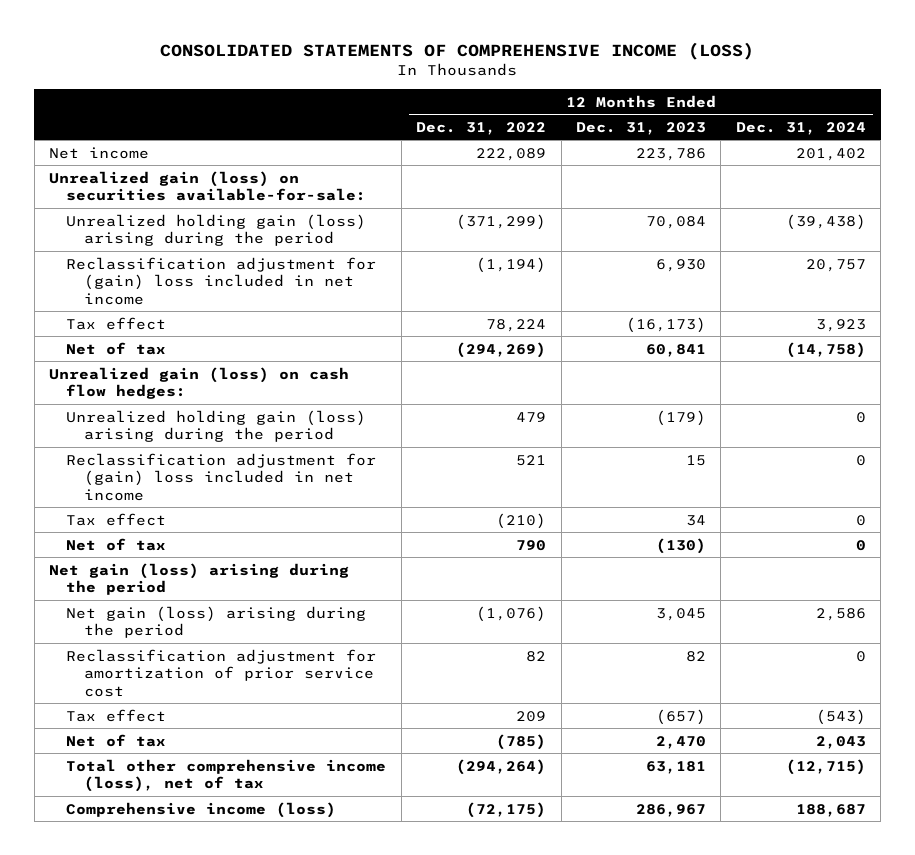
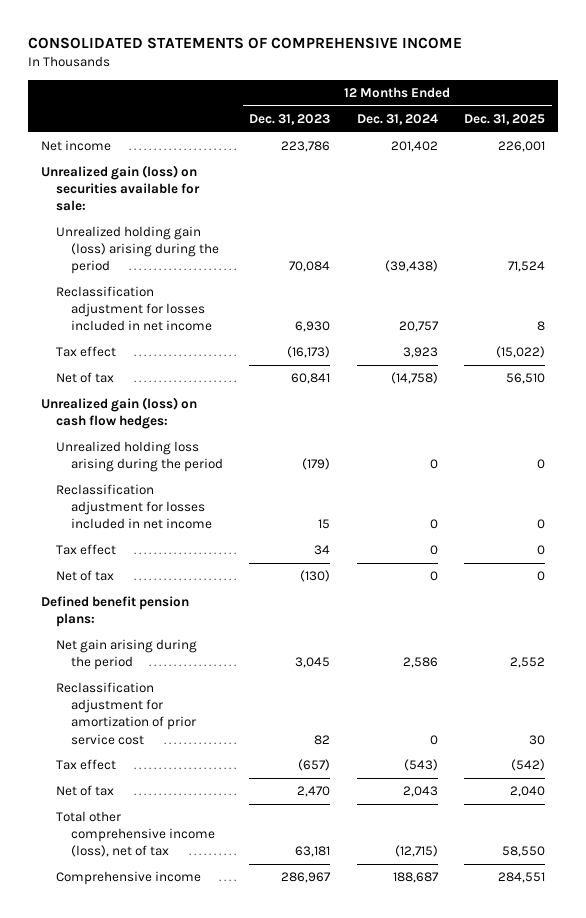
[160,41,755,60] CONSOLIDATED STATEMENTS OF COMPREHENSIVE INCOME (LOSS) -> [27,37,462,50] CONSOLIDATED STATEMENTS OF COMPREHENSIVE INCOME
[416,121,547,135] Dec. 31, 2022 -> none
none -> [464,113,546,125] Dec. 31, 2025
[48,170,367,202] Unrealized gain (loss) on securities available-for-sale: -> [40,165,200,212] Unrealized gain (loss) on securities available for sale:
[66,256,377,305] Reclassification adjustment for (gain) loss included in net income -> [55,286,212,332] Reclassification adjustment for losses included in net income
[66,409,367,443] Unrealized holding gain (loss) arising during the period -> [55,441,223,473] Unrealized holding loss arising during the period
[66,452,377,501] Reclassification adjustment for (gain) loss included in net income -> [55,484,212,530] Reclassification adjustment for losses included in net income
[48,562,349,596] Net gain (loss) arising during the period -> [40,596,189,628] Defined benefit pension plans:
[66,605,367,639] Net gain (loss) arising during the period -> [55,639,197,671] Net gain arising during the period
[66,801,337,818] Comprehensive income (loss) -> [55,871,201,886] Comprehensive income

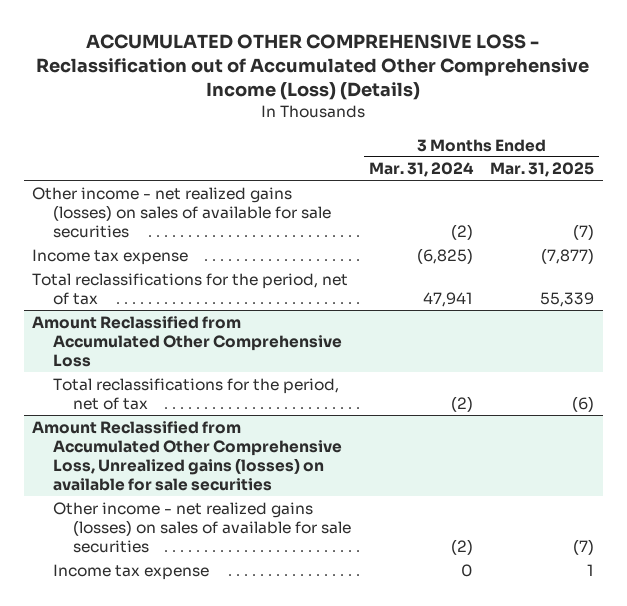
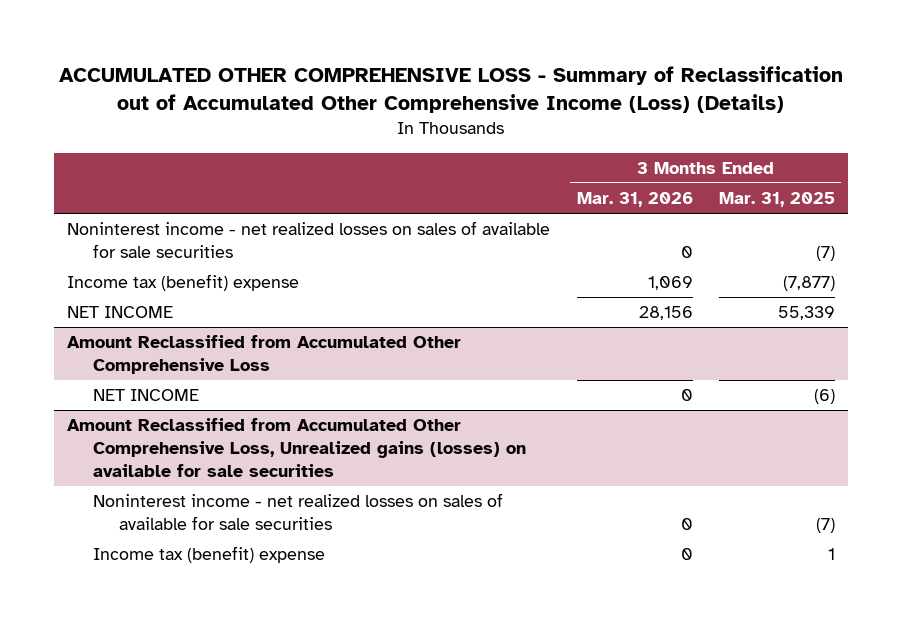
[36,33,590,101] ACCUMULATED OTHER COMPREHENSIVE LOSS - Reclassification out of Accumulated Other Comprehensive Income (Loss) (Details) -> [59,66,844,114] ACCUMULATED OTHER COMPREHENSIVE LOSS - Summary of Reclassification out of Accumulated Other Comprehensive Income (Loss) (Details)
[368,162,474,178] Mar. 31, 2024 -> none
none -> [576,192,693,208] Mar. 31, 2026
[32,186,331,238] Other income - net realized gains (losses) on sales of available for sale securities -> [67,221,551,259] Noninterest income - net realized losses on sales of available for sale securities
[32,248,189,265] Income tax expense -> [67,274,300,292] Income tax (benefit) expense
[32,272,349,305] Total reclassifications for the period, net of tax -> [67,306,174,319] NET INCOME
[52,377,339,410] Total reclassifications for the period, net of tax -> [93,389,200,402] NET INCOME
[52,501,352,553] Other income - net realized gains (losses) on sales of available for sale securities -> [93,493,504,531] Noninterest income - net realized losses on sales of available for sale securities
[52,563,209,580] Income tax expense -> [93,546,326,564] Income tax (benefit) expense

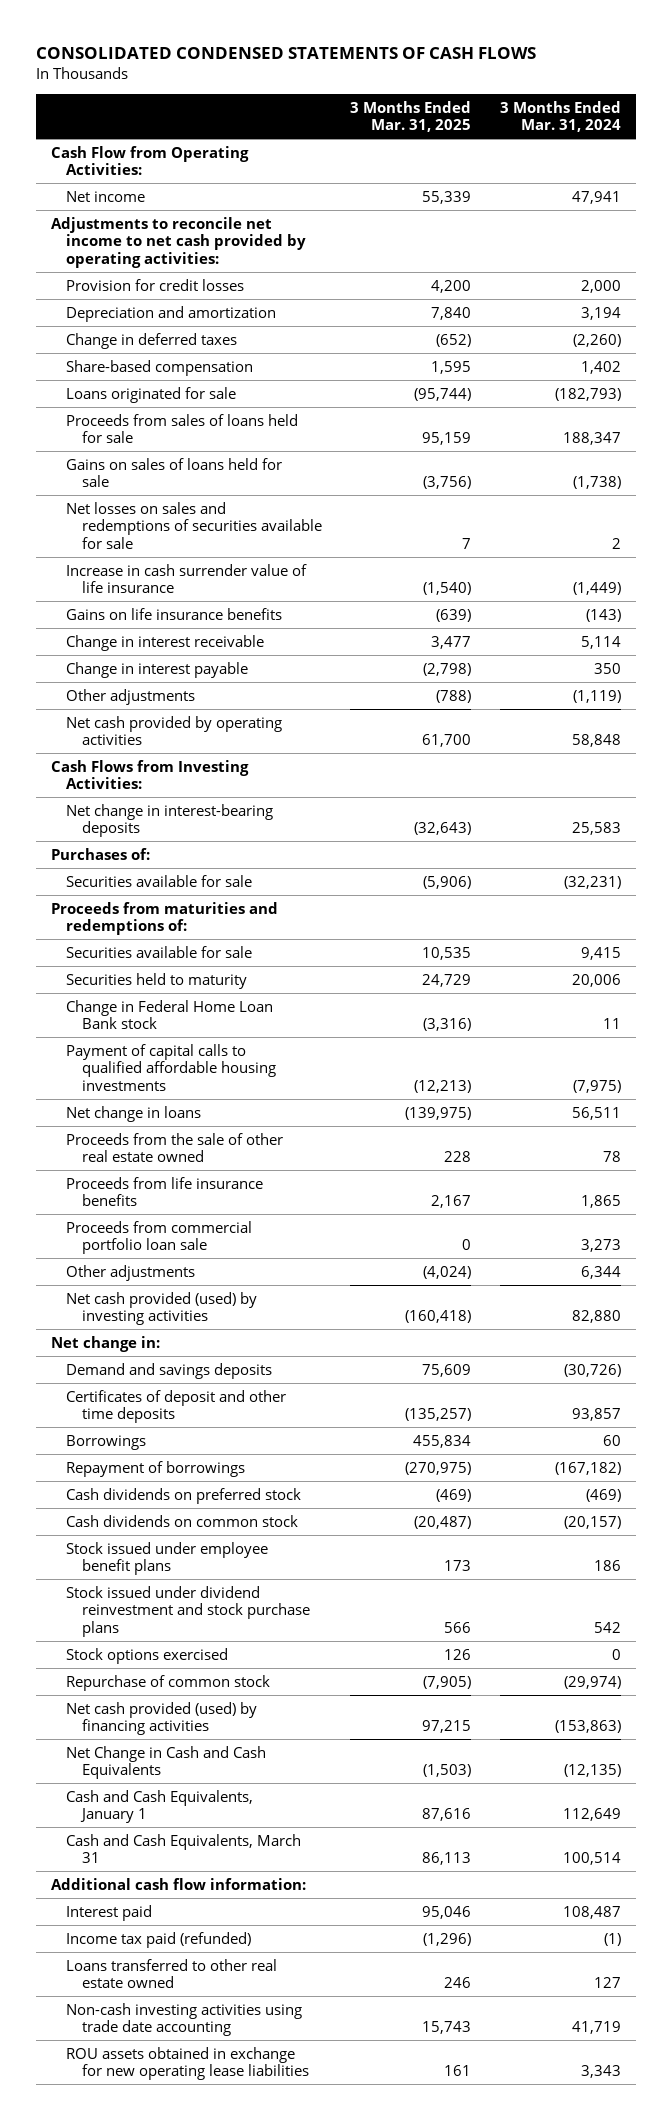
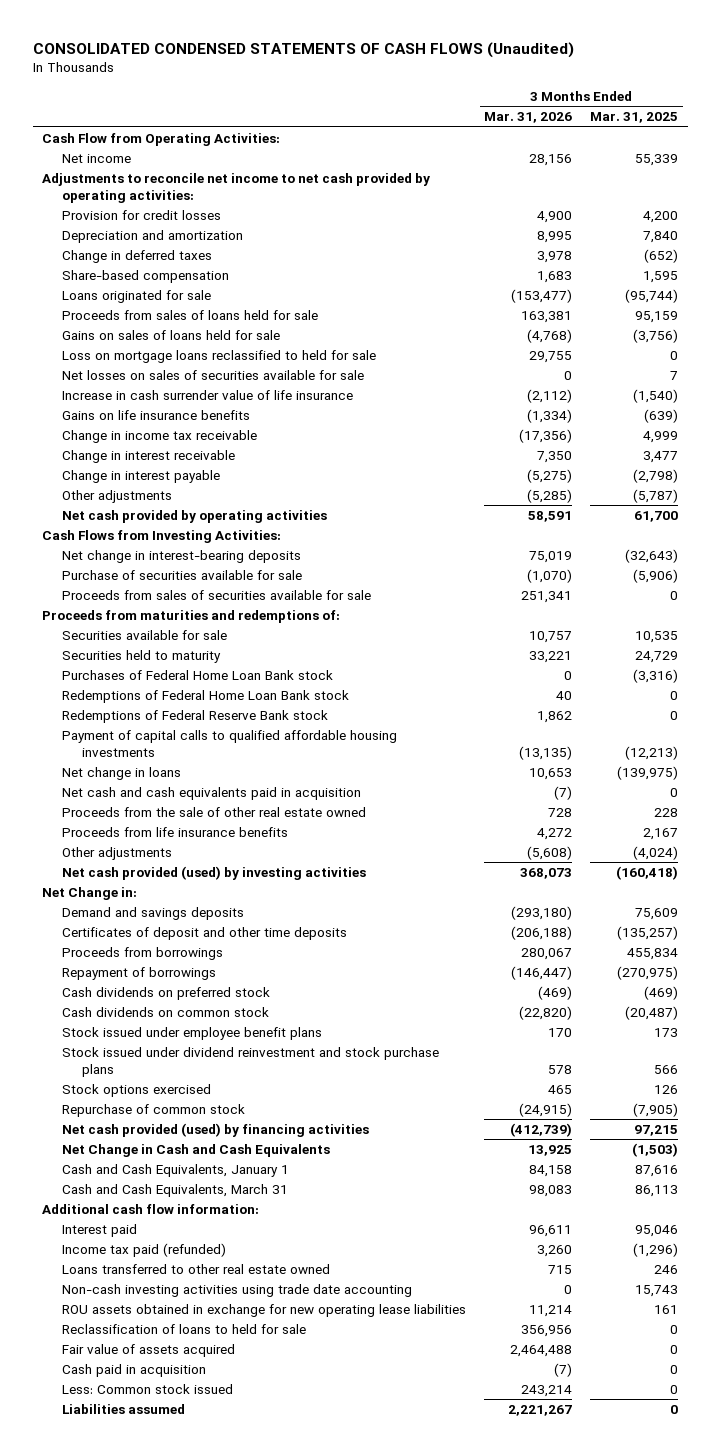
[36,47,537,60] CONSOLIDATED CONDENSED STATEMENTS OF CASH FLOWS -> [32,41,574,58] CONSOLIDATED CONDENSED STATEMENTS OF CASH FLOWS (Unaudited)
[500,100,622,133] 3 Months Ended Mar. 31, 2024 -> none
none -> [484,112,573,124] Mar. 31, 2026
none -> [61,350,376,364] Loss on mortgage loans reclassified to held for sale
[66,501,322,550] Net losses on sales and redemptions of securities available for sale -> [61,370,364,381] Net losses on sales of securities available for sale
none -> [61,430,257,444] Change in income tax receivable
[436,689,472,703] (788) -> [633,489,679,504] (5,787)
[50,847,150,860] Purchases of: -> none
[66,874,253,887] Securities available for sale -> [61,570,302,581] Purchase of securities available for sale
none -> [61,590,371,601] Proceeds from sales of securities available for sale
[66,999,274,1030] Change in Federal Home Loan Bank stock -> [61,670,333,681] Purchases of Federal Home Loan Bank stock
none -> [61,690,349,704] Redemptions of Federal Home Loan Bank stock
none -> [61,710,328,724] Redemptions of Federal Reserve Bank stock
none -> [61,787,361,801] Net cash and cash equivalents paid in acquisition
[66,1220,253,1255] Proceeds from commercial portfolio loan sale -> none
[50,1335,160,1352] Net change in: -> [41,887,137,901] Net Change in:
[66,1434,147,1450] Borrowings -> [61,947,223,961] Proceeds from borrowings
none -> [61,1324,306,1335] Reclassification of loans to held for sale
none -> [61,1344,235,1358] Fair value of assets acquired
none -> [61,1364,206,1378] Cash paid in acquisition
none -> [61,1384,233,1395] Less: Common stock issued
none -> [61,1404,185,1415] Liabilities assumed

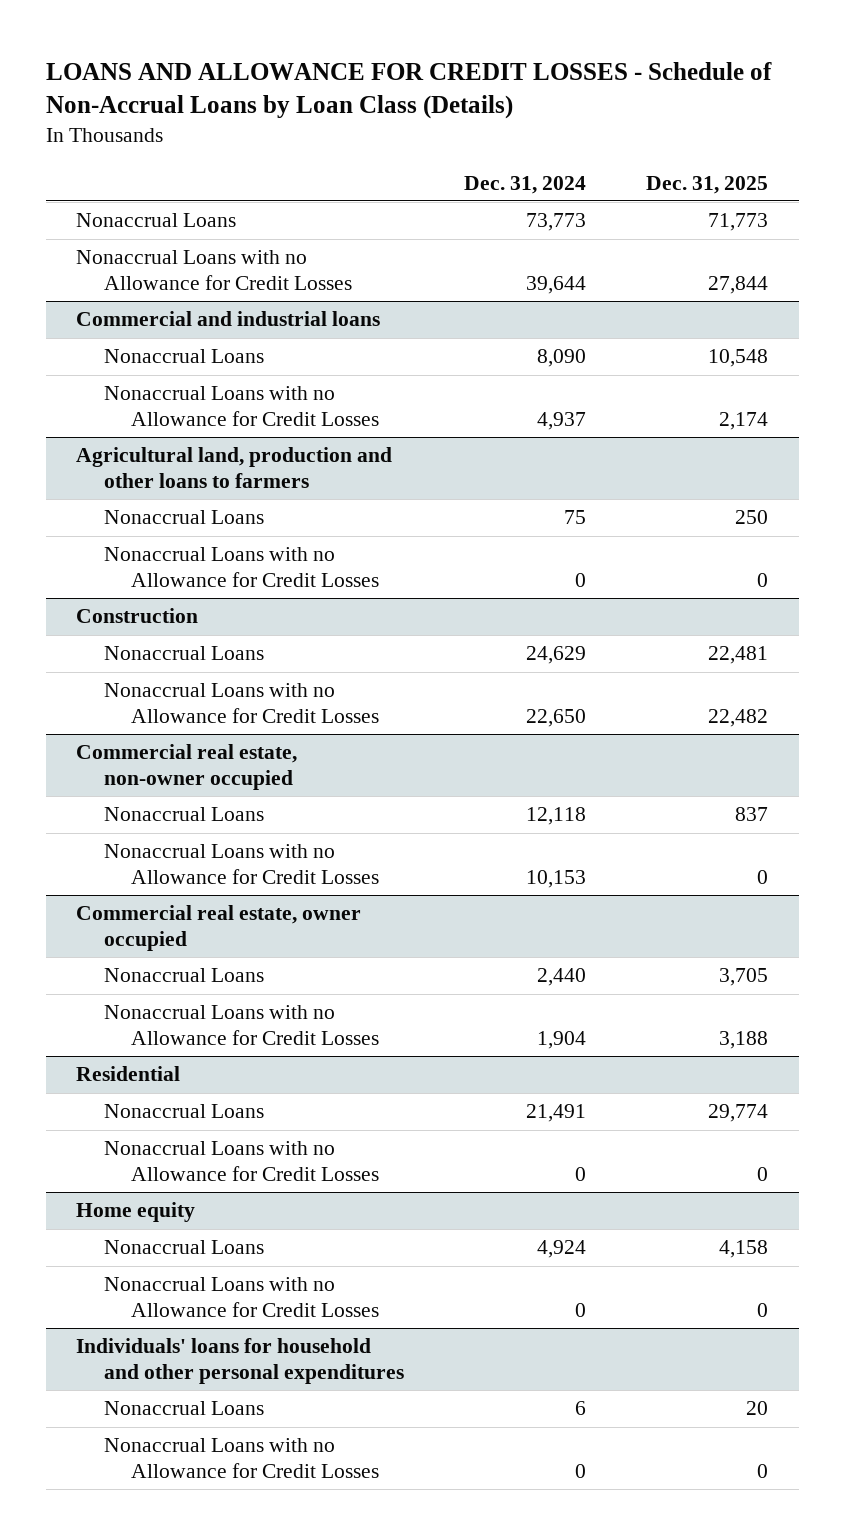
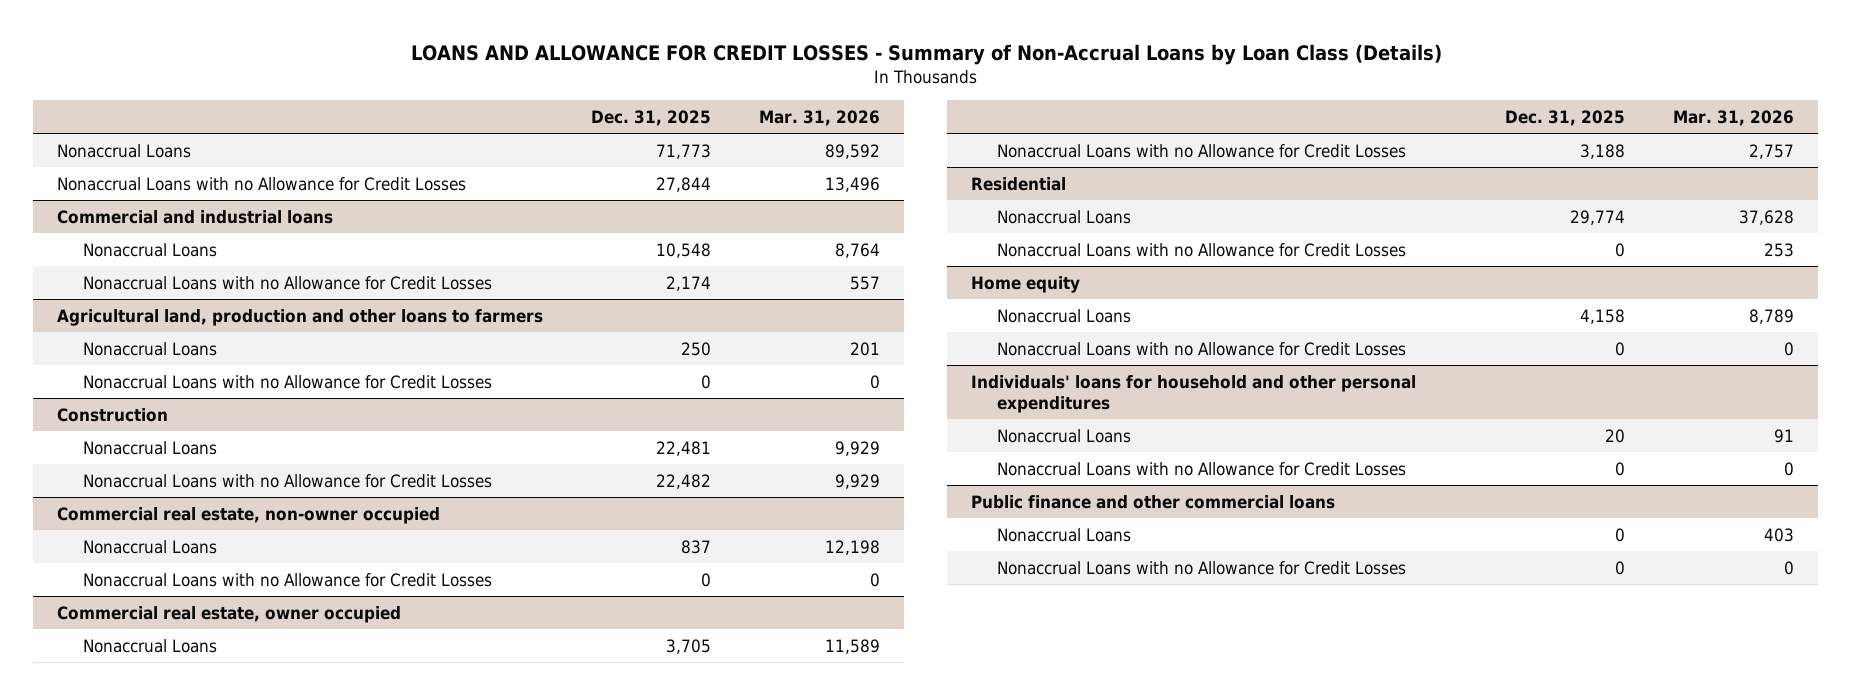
[45,61,772,120] LOANS AND ALLOWANCE FOR CREDIT LOSSES - Schedule of Non-Accrual Loans by Loan Class (Details) -> [410,43,1442,65] LOANS AND ALLOWANCE FOR CREDIT LOSSES - Summary of Non-Accrual Loans by Loan Class (Details)
[464,175,587,194] Dec. 31, 2024 -> none
none -> [759,109,881,126] Mar. 31, 2026
none -> [971,494,1336,509] Public finance and other commercial loans
none -> [997,527,1132,542] Nonaccrual Loans
none -> [997,560,1407,575] Nonaccrual Loans with no Allowance for Credit Losses

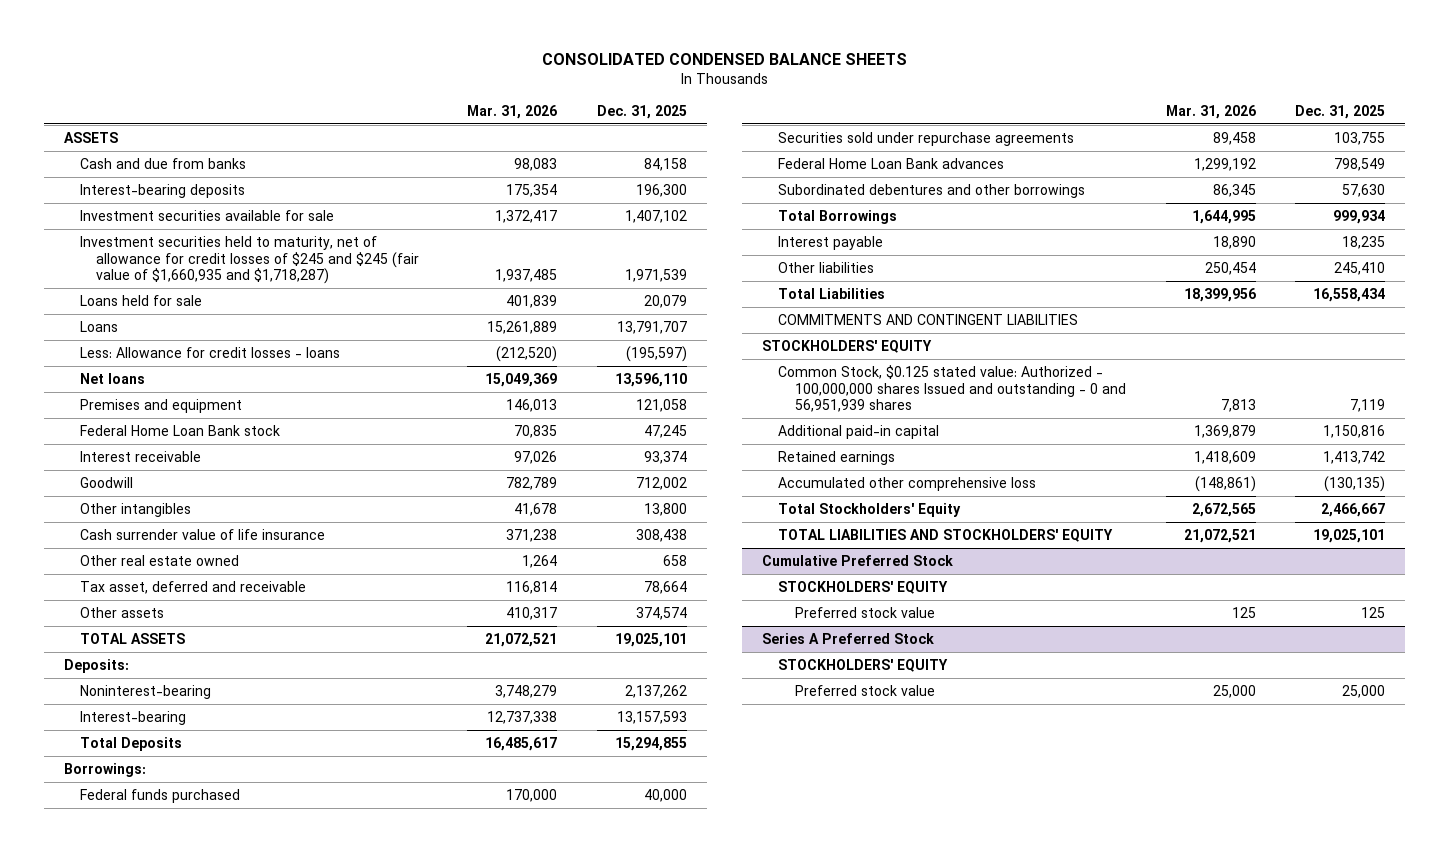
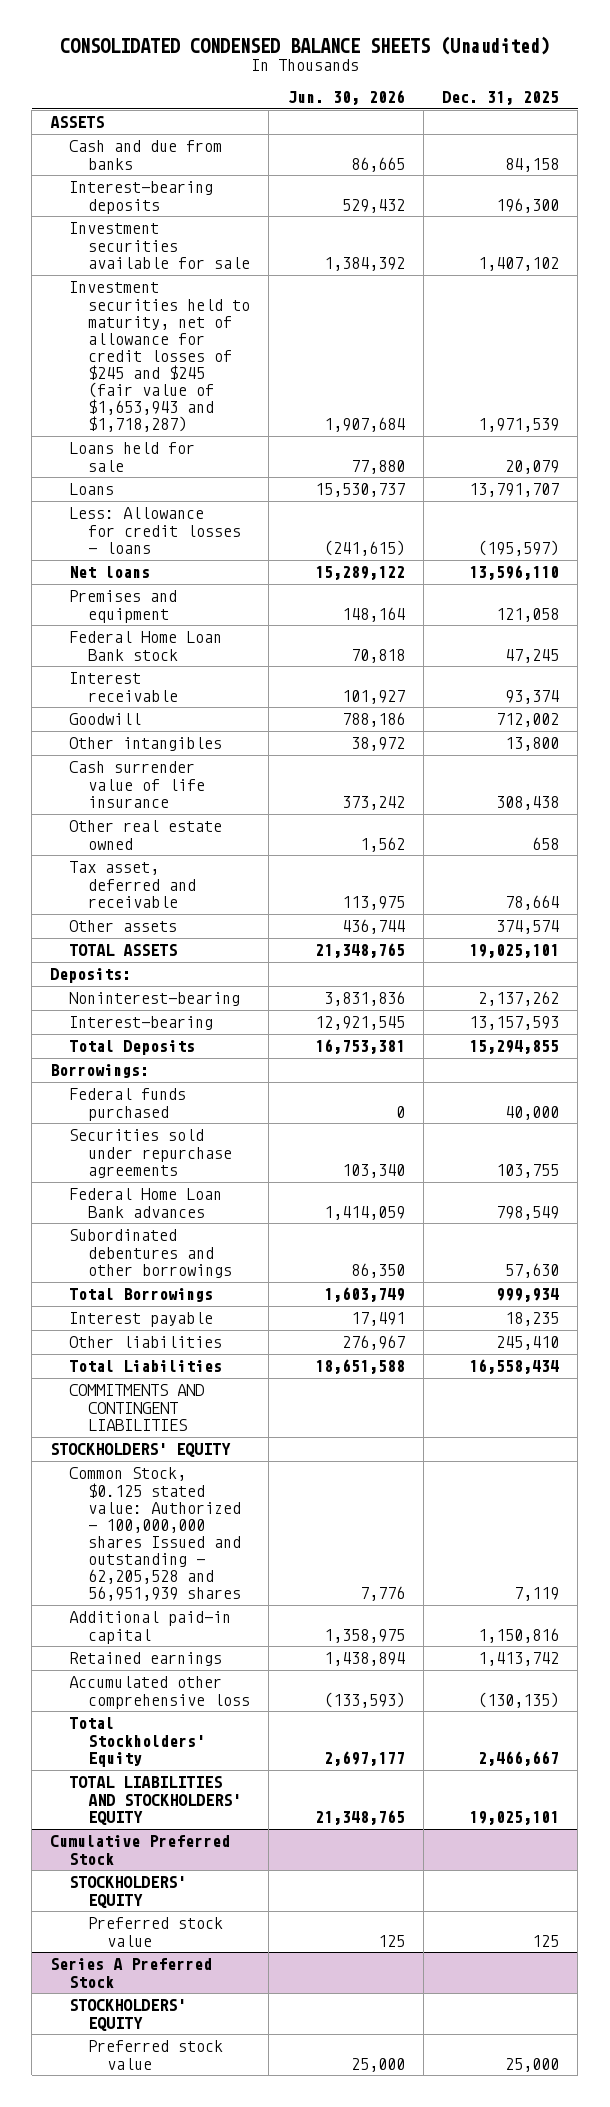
[541,53,907,66] CONSOLIDATED CONDENSED BALANCE SHEETS -> [59,35,550,55] CONSOLIDATED CONDENSED BALANCE SHEETS (Unaudited)
[467,104,558,119] Mar. 31, 2026 -> none
none -> [287,89,405,105] Jun. 30, 2026
[80,235,420,285] Investment securities held to maturity, net of allowance for credit losses of $245 and $245 (fair value of $1,660,935 and $1,718,287) -> [69,281,251,433] Investment securities held to maturity, net of allowance for credit losses of $245 and $245 (fair value of $1,653,943 and $1,718,287)
[778,364,1126,413] Common Stock, $0.125 stated value: Authorized - 100,000,000 shares Issued and outstanding - 0 and 56,951,939 shares -> [69,1467,242,1602] Common Stock, $0.125 stated value: Authorized - 100,000,000 shares Issued and outstanding - 62,205,528 and 56,951,939 shares

